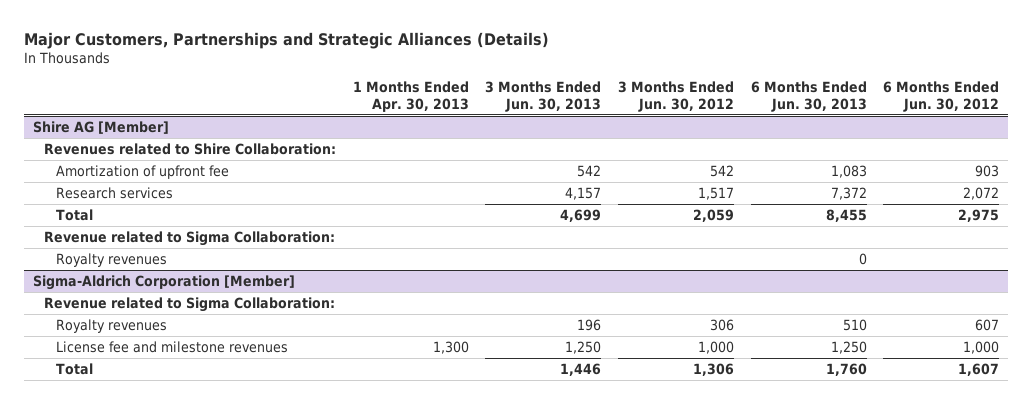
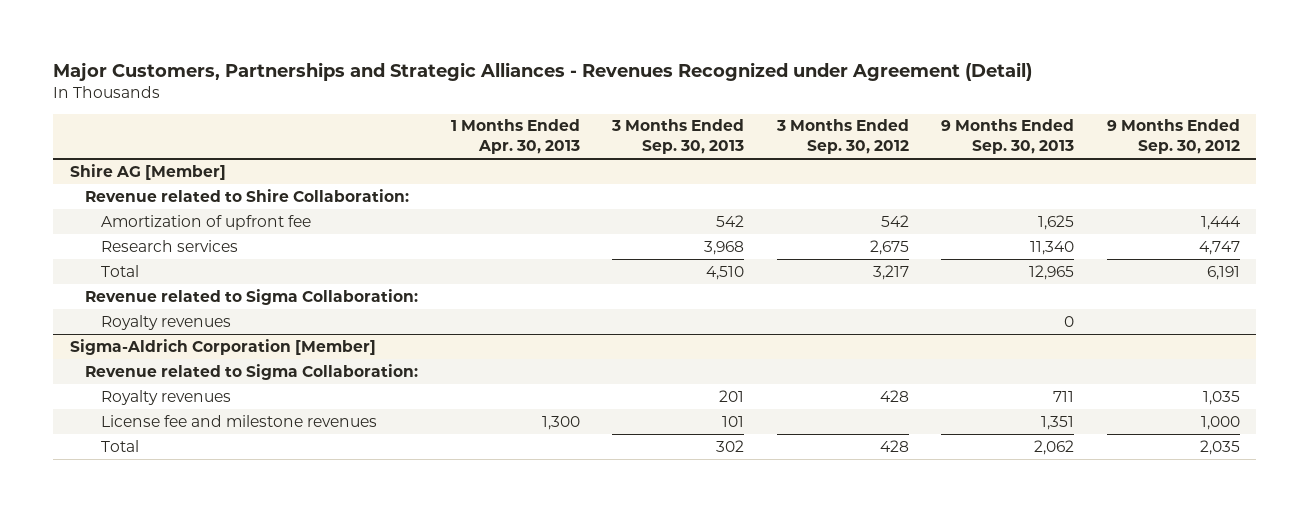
[24,32,550,50] Major Customers, Partnerships and Strategic Alliances (Details) -> [53,62,1033,82] Major Customers, Partnerships and Strategic Alliances - Revenues Recognized under Agreement (Detail)
[485,81,602,112] 3 Months Ended Jun. 30, 2013 -> none
[618,81,735,112] 3 Months Ended Jun. 30, 2012 -> none
[750,81,867,112] 6 Months Ended Jun. 30, 2013 -> none
[883,81,1000,112] 6 Months Ended Jun. 30, 2012 -> none
none -> [611,119,745,155] 3 Months Ended Sep. 30, 2013
none -> [775,119,909,155] 3 Months Ended Sep. 30, 2012
none -> [941,119,1075,155] 9 Months Ended Sep. 30, 2013
none -> [1106,119,1240,155] 9 Months Ended Sep. 30, 2012
[44,142,337,155] Revenues related to Shire Collaboration: -> [85,188,410,202] Revenue related to Shire Collaboration:

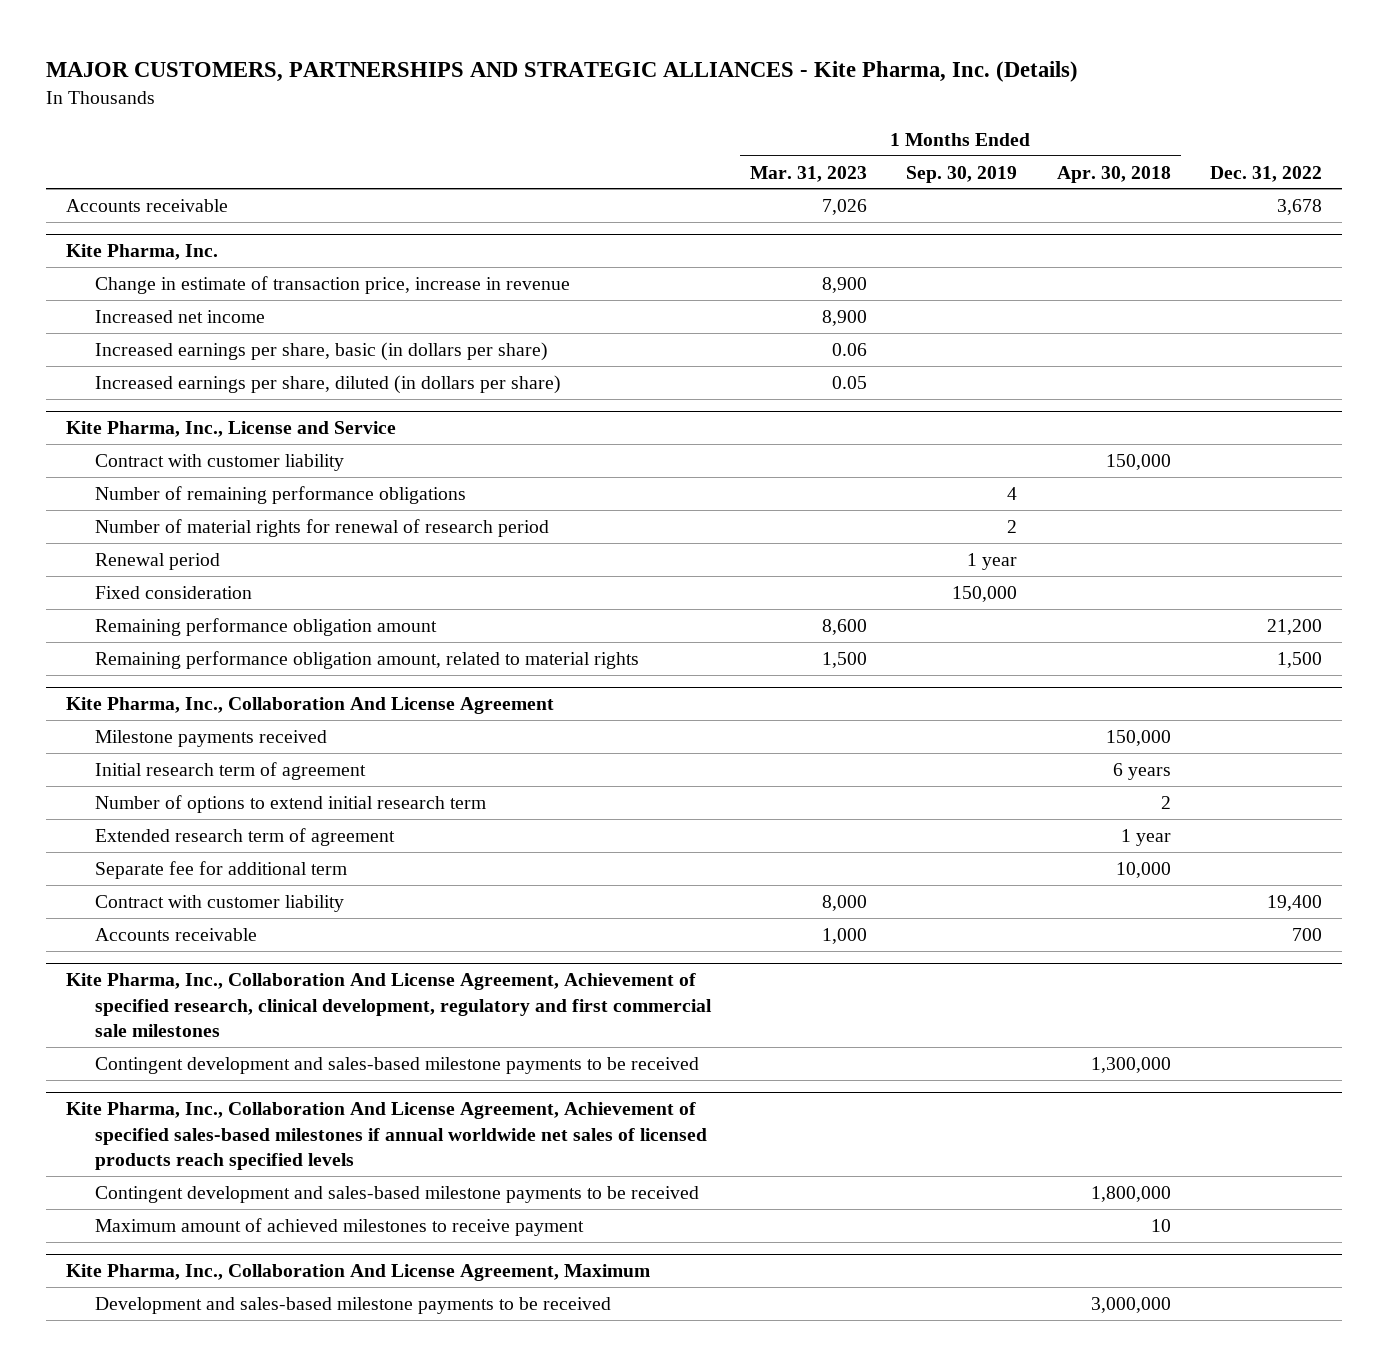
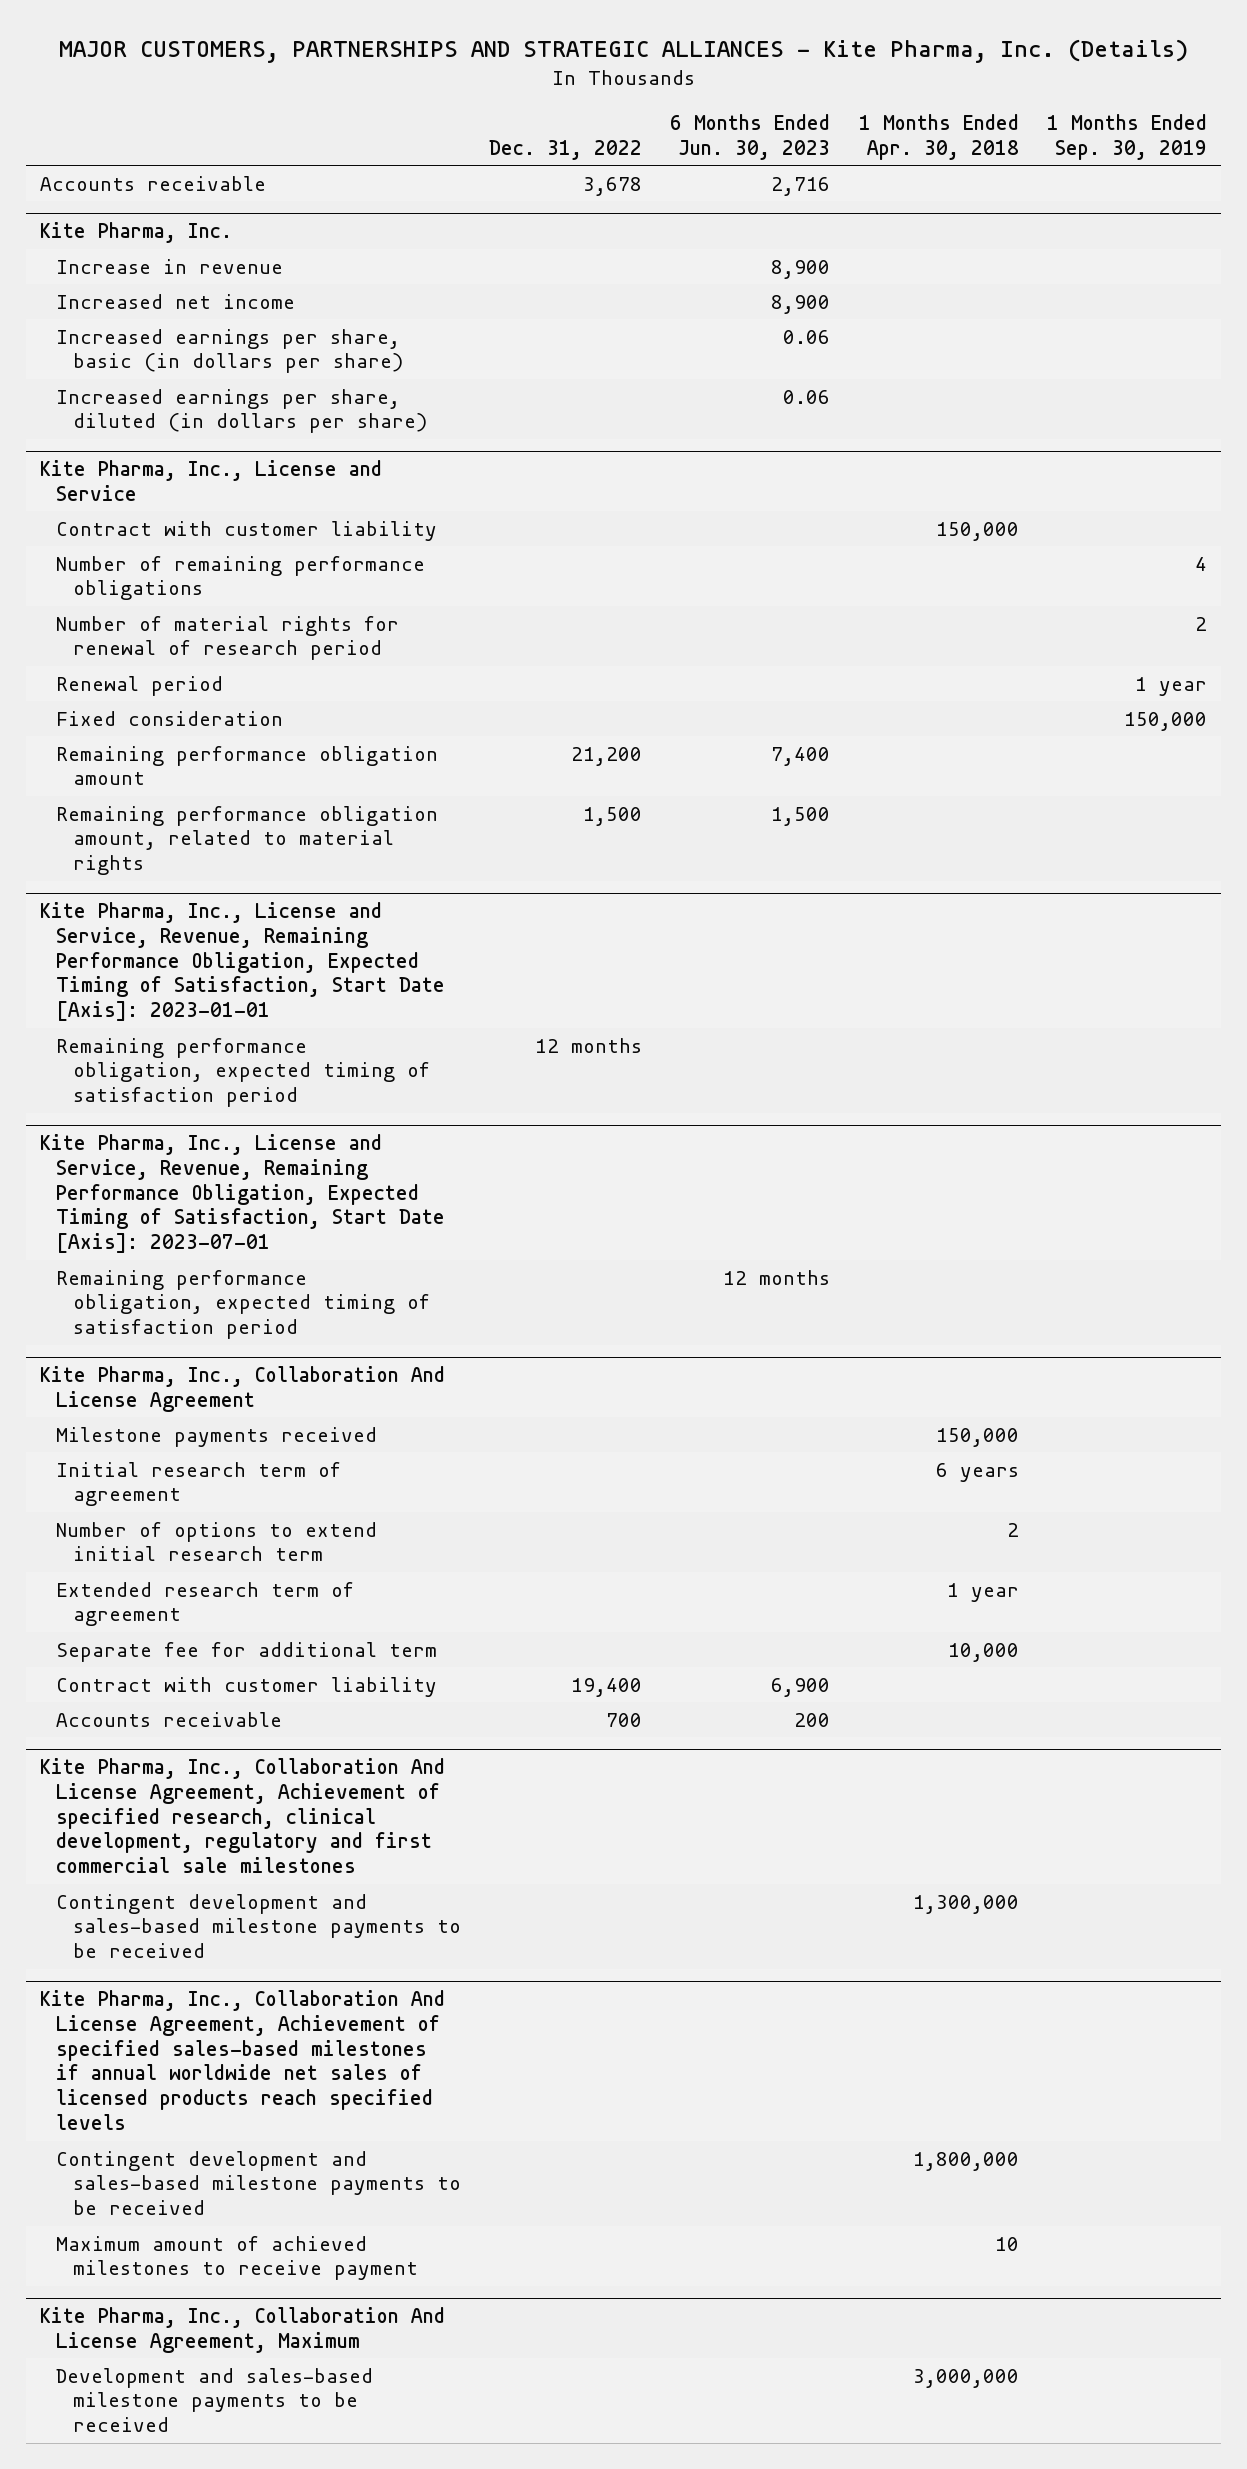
[750,165,868,182] Mar. 31, 2023 -> none
none -> [670,113,831,160] 6 Months Ended Jun. 30, 2023
[94,275,570,294] Change in estimate of transaction price, increase in revenue -> none
none -> [56,258,284,274] Increase in revenue
none -> [39,902,446,1022] Kite Pharma, Inc., License and Service, Revenue, Remaining Performance Obligation, Expected Timing of Satisfaction, Start Date [Axis]: 2023-01-01
none -> [56,1037,430,1108] Remaining performance obligation, expected timing of satisfaction period
none -> [39,1134,446,1254] Kite Pharma, Inc., License and Service, Revenue, Remaining Performance Obligation, Expected Timing of Satisfaction, Start Date [Axis]: 2023-07-01
none -> [56,1269,430,1340] Remaining performance obligation, expected timing of satisfaction period

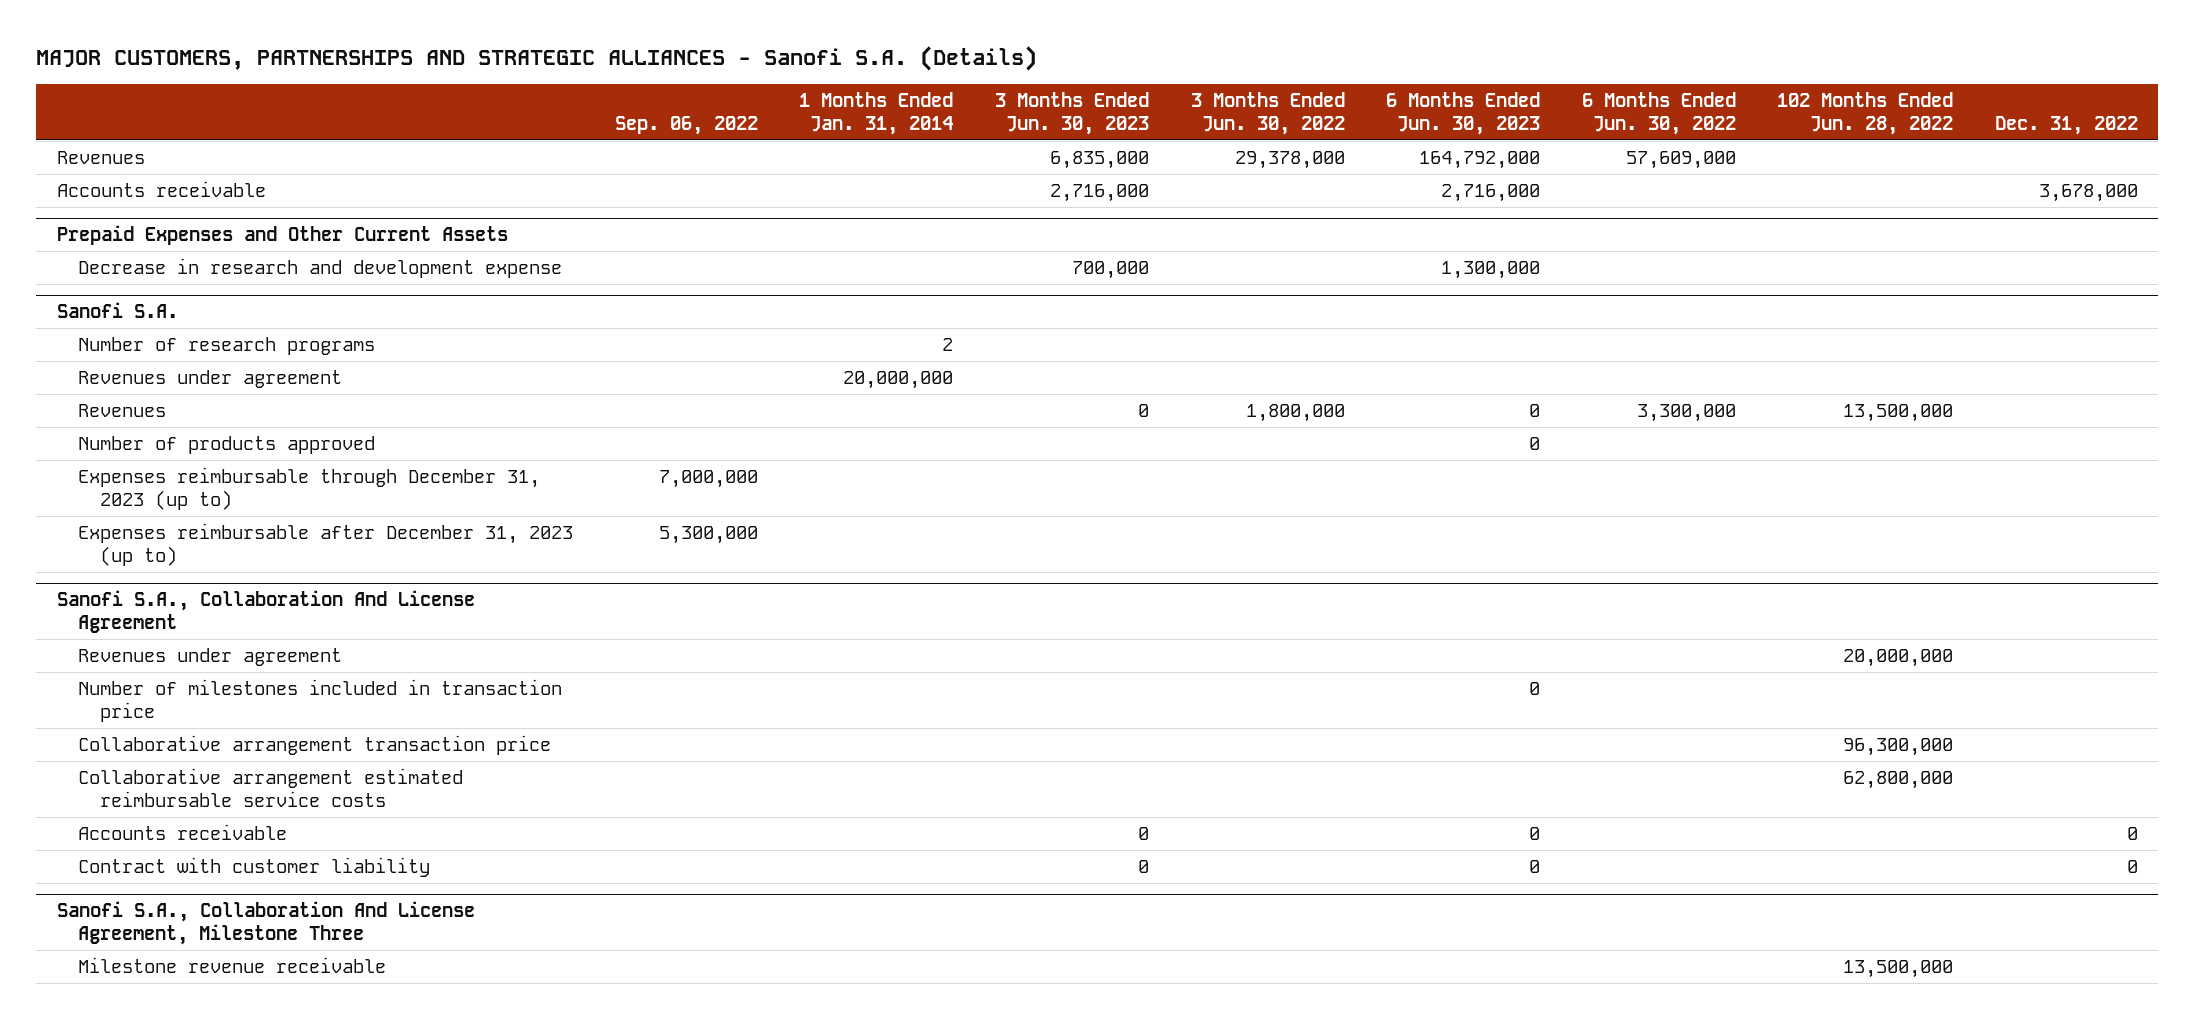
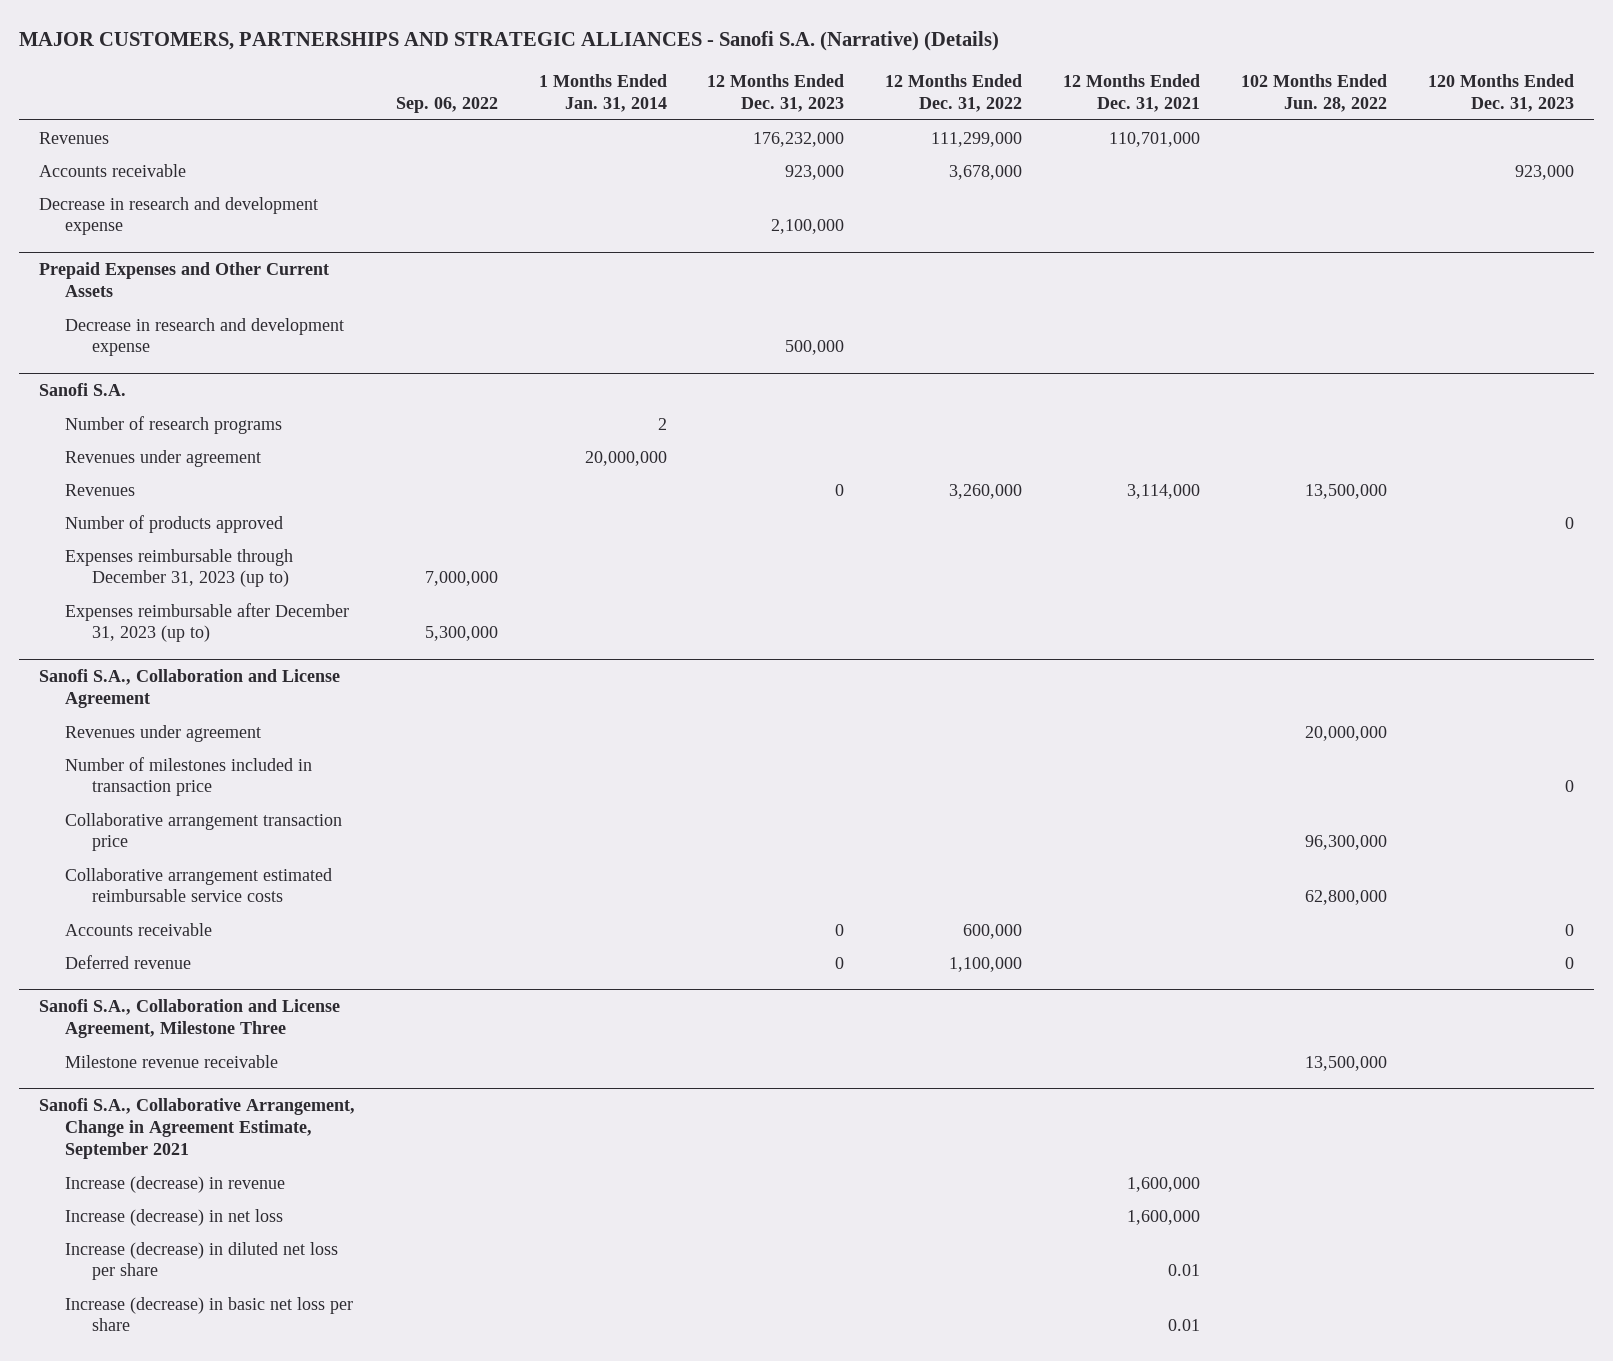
[36,46,1038,72] MAJOR CUSTOMERS, PARTNERSHIPS AND STRATEGIC ALLIANCES - Sanofi S.A. (Details) -> [18,31,999,52] MAJOR CUSTOMERS, PARTNERSHIPS AND STRATEGIC ALLIANCES - Sanofi S.A. (Narrative) (Details)
[995,91,1150,135] 3 Months Ended Jun. 30, 2023 -> none
[1190,91,1345,135] 3 Months Ended Jun. 30, 2022 -> none
[1386,91,1541,135] 6 Months Ended Jun. 30, 2023 -> none
[1581,91,1736,135] 6 Months Ended Jun. 30, 2022 -> none
[1994,115,2138,135] Dec. 31, 2022 -> none
none -> [707,74,845,112] 12 Months Ended Dec. 31, 2023
none -> [885,74,1023,112] 12 Months Ended Dec. 31, 2022
none -> [1063,74,1201,112] 12 Months Ended Dec. 31, 2021
none -> [1427,74,1574,112] 120 Months Ended Dec. 31, 2023
none -> [38,196,318,236] Decrease in research and development expense
[57,590,476,634] Sanofi S.A., Collaboration And License Agreement -> [38,669,340,709] Sanofi S.A., Collaboration and License Agreement
[78,856,431,877] Contract with customer liability -> [65,954,192,969] Deferred revenue
[57,901,476,946] Sanofi S.A., Collaboration And License Agreement, Milestone Three -> [38,999,340,1039] Sanofi S.A., Collaboration and License Agreement, Milestone Three
none -> [38,1098,355,1160] Sanofi S.A., Collaborative Arrangement, Change in Agreement Estimate, September 2021
none -> [65,1175,286,1193] Increase (decrease) in revenue
none -> [65,1208,284,1226] Increase (decrease) in net loss
none -> [65,1241,339,1281] Increase (decrease) in diluted net loss per share
none -> [65,1296,354,1332] Increase (decrease) in basic net loss per share

